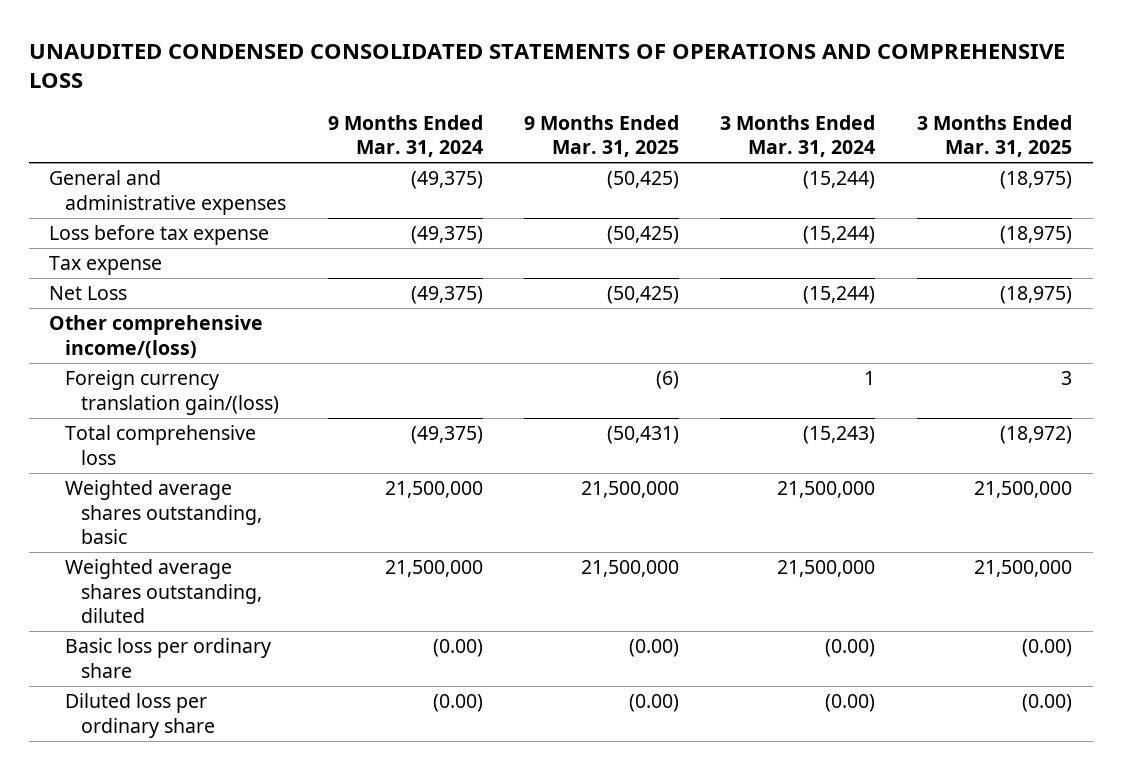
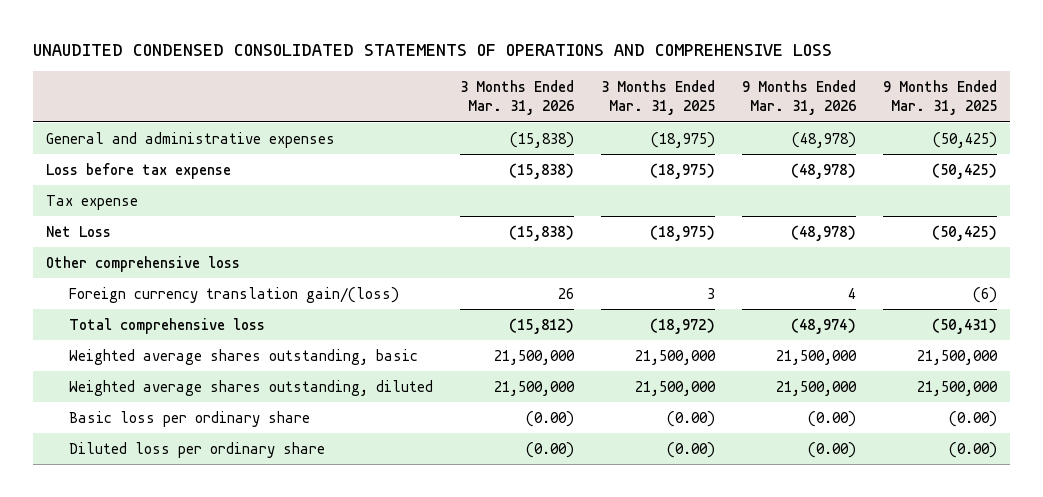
[327,114,483,158] 9 Months Ended Mar. 31, 2024 -> none
[720,114,876,158] 3 Months Ended Mar. 31, 2024 -> none
none -> [459,80,574,116] 3 Months Ended Mar. 31, 2026
none -> [741,80,856,116] 9 Months Ended Mar. 31, 2026
[49,314,264,358] Other comprehensive income/(loss) -> [46,255,241,272] Other comprehensive loss

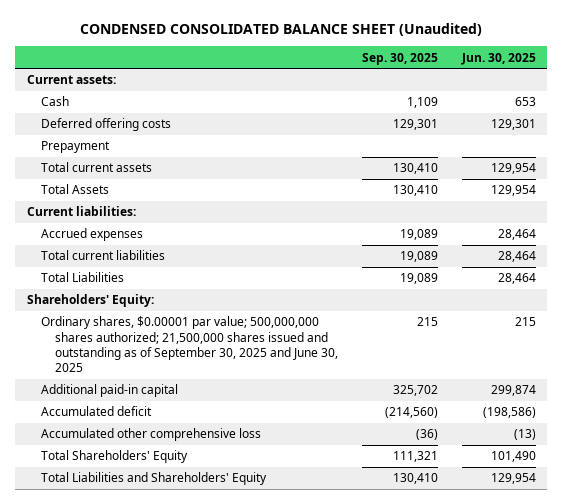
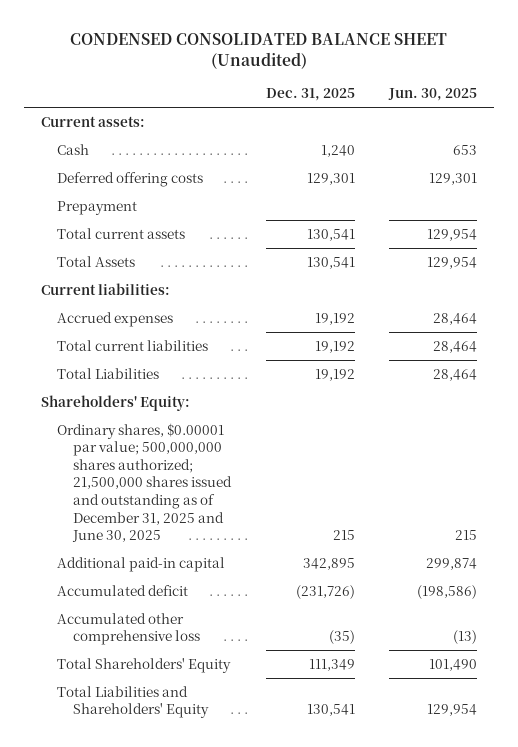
[361,52,438,65] Sep. 30, 2025 -> none
none -> [265,88,355,102] Dec. 31, 2025
[41,316,339,373] Ordinary shares, $0.00001 par value; 500,000,000 shares authorized; 21,500,000 shares issued and outstanding as of September 30, 2025 and June 30, 2025 -> [57,422,233,543] Ordinary shares, $0.00001 par value; 500,000,000 shares authorized; 21,500,000 shares issued and outstanding as of December 31, 2025 and June 30, 2025

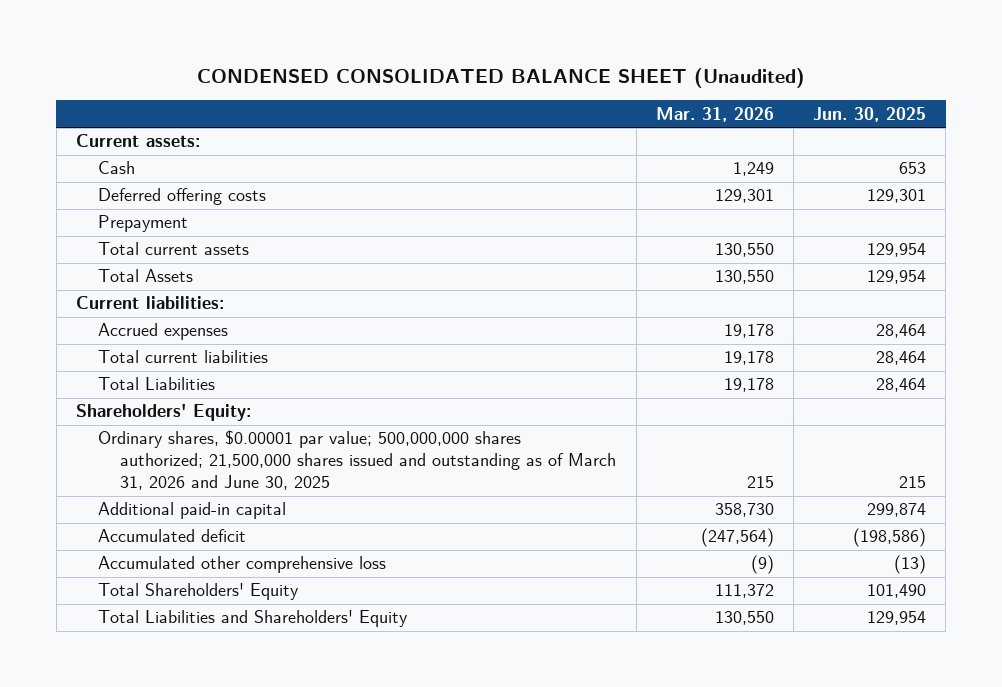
[265,88,355,102] Dec. 31, 2025 -> none
none -> [655,106,774,122] Mar. 31, 2026
[57,422,233,543] Ordinary shares, $0.00001 par value; 500,000,000 shares authorized; 21,500,000 shares issued and outstanding as of December 31, 2025 and June 30, 2025 -> [98,430,617,491] Ordinary shares, $0.00001 par value; 500,000,000 shares authorized; 21,500,000 shares issued and outstanding as of March 31, 2026 and June 30, 2025

